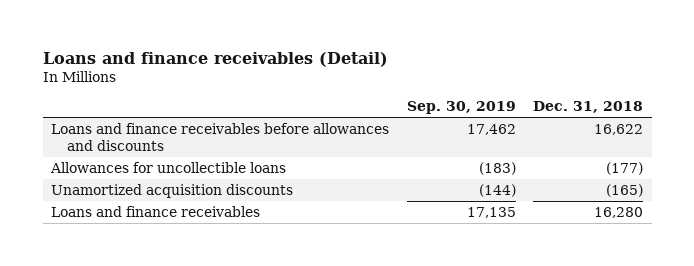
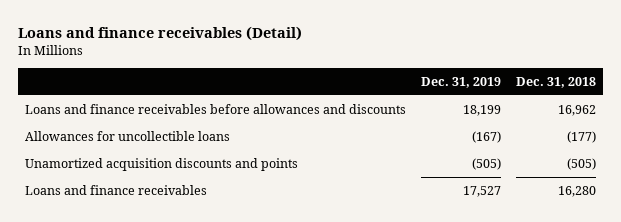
[406,101,516,115] Sep. 30, 2019 -> none
none -> [420,76,501,88] Dec. 31, 2019
[593,123,643,135] 16,622 -> [557,104,596,116] 16,962
[51,183,294,198] Unamortized acquisition discounts -> [25,157,299,171] Unamortized acquisition discounts and points
[605,183,643,197] (165) -> [566,157,596,170] (505)

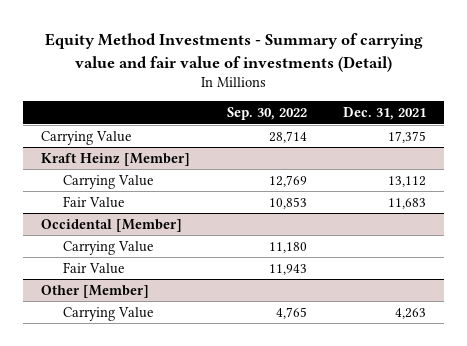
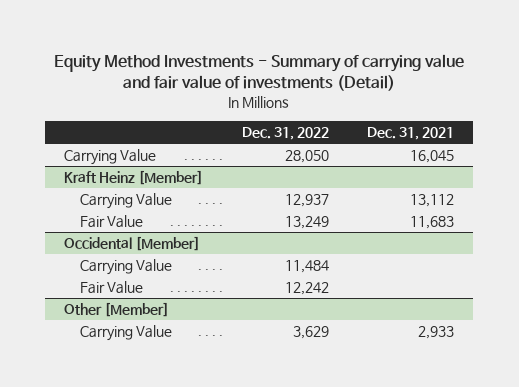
[226,107,307,121] Sep. 30, 2022 -> none
none -> [241,127,329,141] Dec. 31, 2022
[387,130,426,143] 17,375 -> [410,150,455,164] 16,045
[394,307,426,319] 4,263 -> [418,326,455,340] 2,933

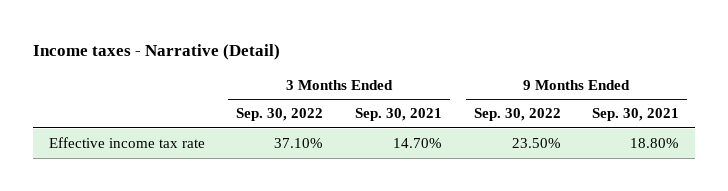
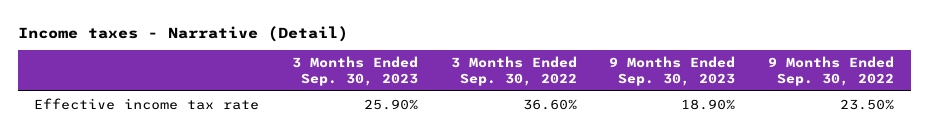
[354,108,442,122] Sep. 30, 2021 -> none
[592,108,680,122] Sep. 30, 2021 -> none
none -> [291,56,418,86] 3 Months Ended Sep. 30, 2023
none -> [609,56,736,86] 9 Months Ended Sep. 30, 2023
[274,138,324,149] 37.10% -> [522,99,577,111] 36.60%

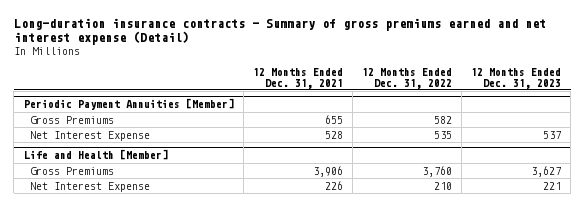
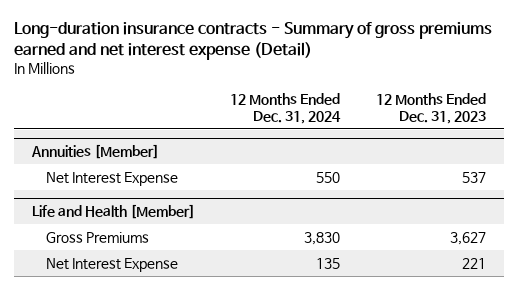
[252,67,343,89] 12 Months Ended Dec. 31, 2021 -> none
[361,67,452,89] 12 Months Ended Dec. 31, 2022 -> none
none -> [230,92,342,125] 12 Months Ended Dec. 31, 2024
[30,115,115,124] Gross Premiums -> none
[23,98,234,111] Periodic Payment Annuities [Member] -> [30,144,159,160] Annuities [Member]

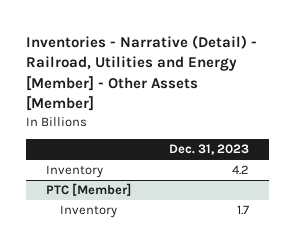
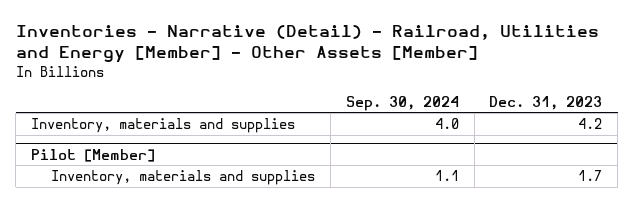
none -> [345,95,459,111] Sep. 30, 2024
[45,165,103,179] Inventory -> [31,117,296,133] Inventory, materials and supplies
[45,183,131,197] PTC [Member] -> [31,148,156,162] Pilot [Member]
[60,205,118,219] Inventory -> [51,169,316,185] Inventory, materials and supplies

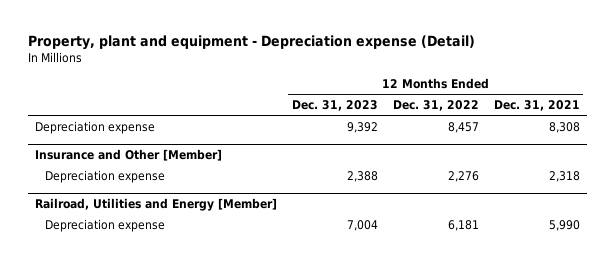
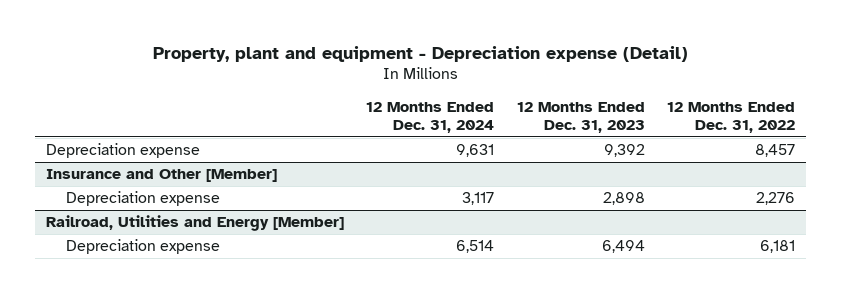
[493,100,580,112] Dec. 31, 2021 -> none
none -> [366,101,495,134] 12 Months Ended Dec. 31, 2024
[347,170,379,182] 2,388 -> [602,192,645,206] 2,898
[347,219,379,231] 7,004 -> [601,240,645,254] 6,494

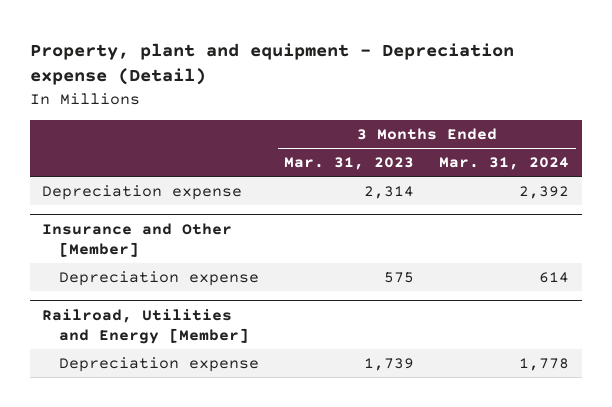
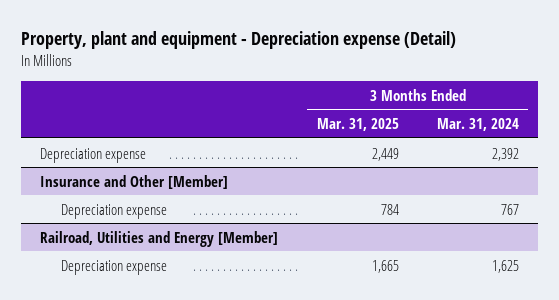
[283,157,414,171] Mar. 31, 2023 -> none
none -> [316,117,399,131] Mar. 31, 2025
[539,271,570,283] 614 -> [500,203,519,215] 767
[519,357,570,371] 1,778 -> [491,259,519,273] 1,625

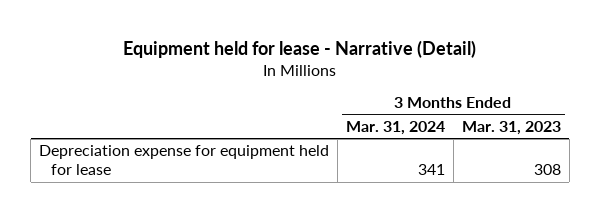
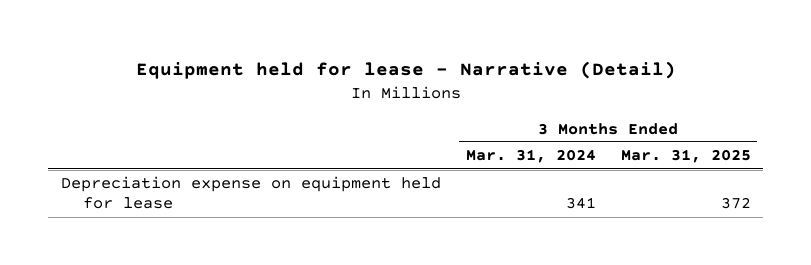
[461,120,561,135] Mar. 31, 2023 -> none
none -> [620,149,751,164] Mar. 31, 2025
[39,145,330,176] Depreciation expense for equipment held for lease -> [60,176,441,210] Depreciation expense on equipment held for lease

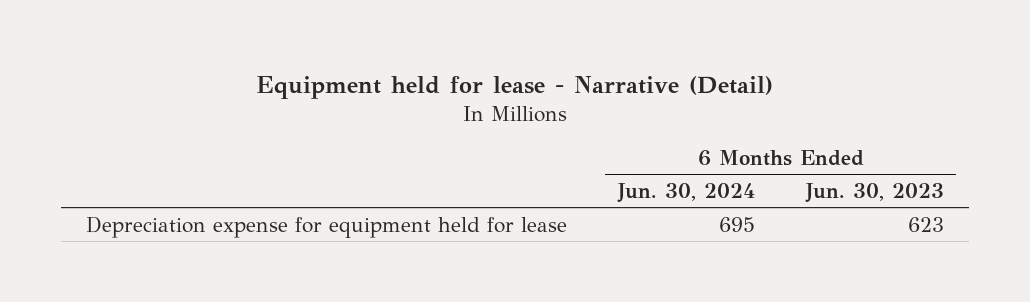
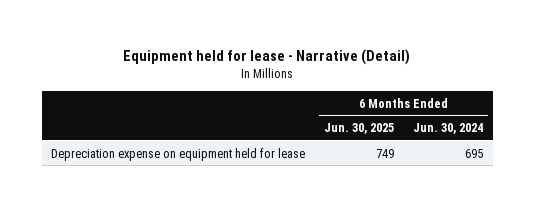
[804,182,944,203] Jun. 30, 2023 -> none
none -> [324,122,395,134] Jun. 30, 2025
[86,215,568,238] Depreciation expense for equipment held for lease -> [51,147,306,161] Depreciation expense on equipment held for lease

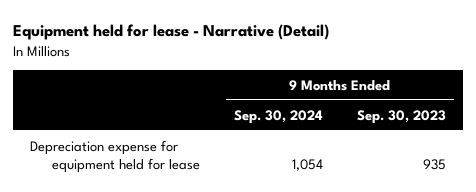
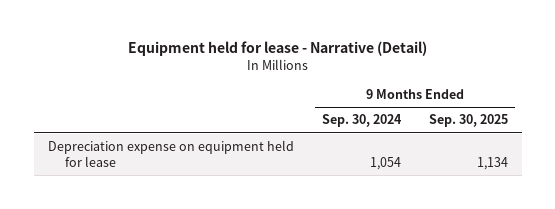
[356,109,446,124] Sep. 30, 2023 -> none
none -> [428,114,508,128] Sep. 30, 2025
[30,139,201,174] Depreciation expense for equipment held for lease -> [47,140,294,167] Depreciation expense on equipment held for lease

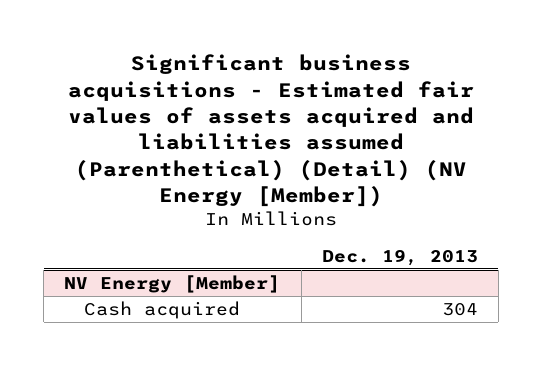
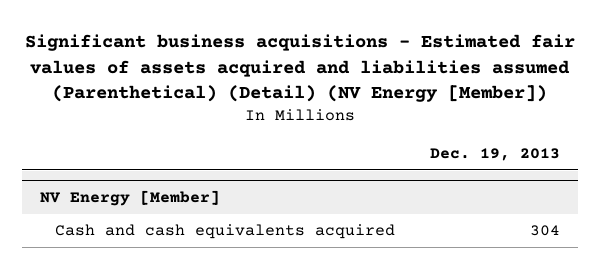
[83,301,240,320] Cash acquired -> [54,224,395,240] Cash and cash equivalents acquired

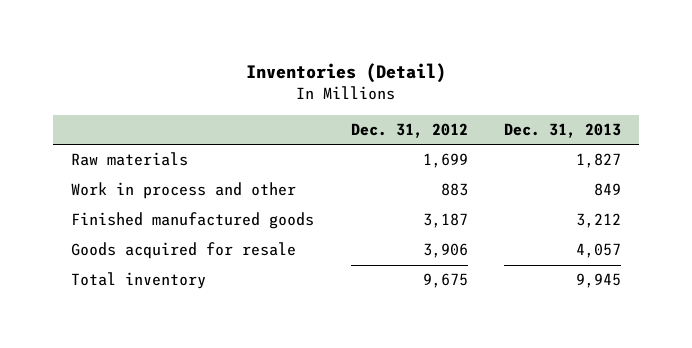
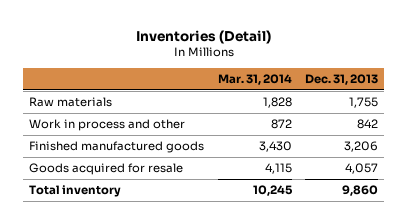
[350,123,468,139] Dec. 31, 2012 -> none
none -> [217,73,292,85] Mar. 31, 2014
[576,153,622,169] 1,827 -> [348,97,378,109] 1,755
[594,183,622,197] 849 -> [356,119,378,130] 842
[576,213,622,229] 3,212 -> [343,141,378,153] 3,206
[576,273,622,289] 9,945 -> [341,185,378,197] 9,860

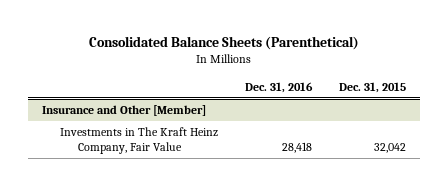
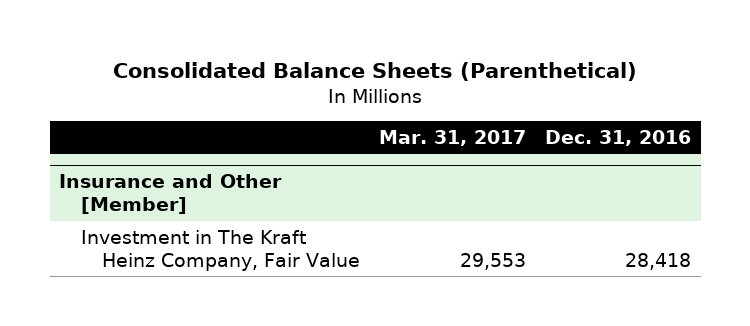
[339,81,407,93] Dec. 31, 2015 -> none
none -> [379,129,527,146] Mar. 31, 2017
[60,127,219,155] Investments in The Kraft Heinz Company, Fair Value -> [80,229,361,271] Investment in The Kraft Heinz Company, Fair Value

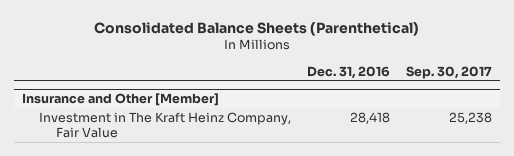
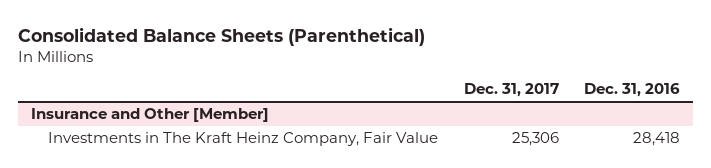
[406,65,493,79] Sep. 30, 2017 -> none
none -> [463,83,559,98] Dec. 31, 2017
[38,111,291,139] Investment in The Kraft Heinz Company, Fair Value -> [48,132,439,147] Investments in The Kraft Heinz Company, Fair Value

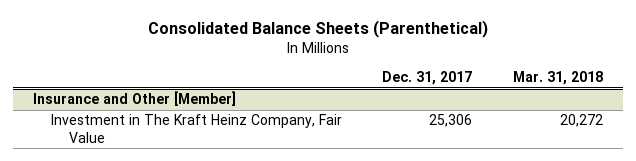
[584,83,681,98] Dec. 31, 2016 -> none
none -> [512,71,603,86] Mar. 31, 2018
[48,132,439,147] Investments in The Kraft Heinz Company, Fair Value -> [51,114,343,143] Investment in The Kraft Heinz Company, Fair Value

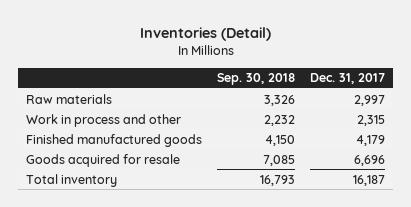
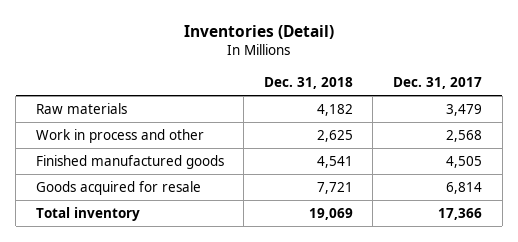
[217,73,296,86] Sep. 30, 2018 -> none
none -> [263,77,353,90] Dec. 31, 2018
[354,94,386,106] 2,997 -> [445,104,482,117] 3,479
[357,114,386,126] 2,315 -> [445,130,482,143] 2,568
[356,134,386,146] 4,179 -> [445,156,482,169] 4,505
[354,154,386,166] 6,696 -> [445,182,482,195] 6,814
[353,174,386,186] 16,187 -> [437,208,482,221] 17,366

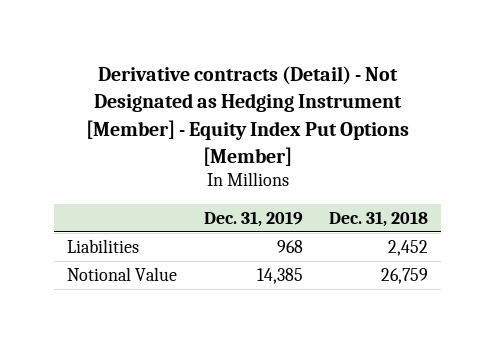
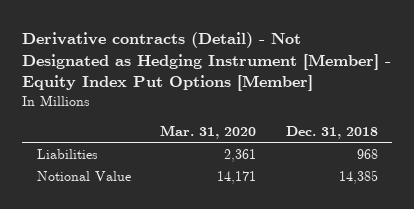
[203,210,303,227] Dec. 31, 2019 -> none
none -> [160,125,257,140] Mar. 31, 2020
[388,239,429,256] 2,452 -> [356,148,378,159] 968
[381,267,429,284] 26,759 -> [338,169,378,184] 14,385

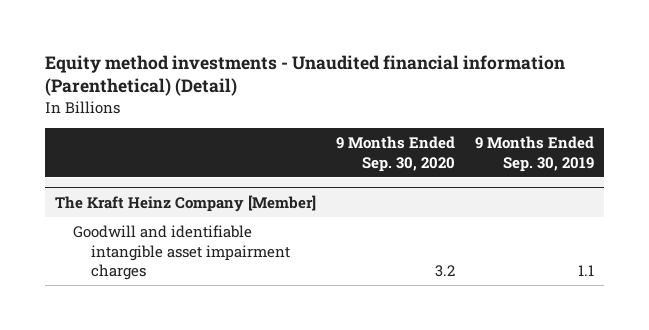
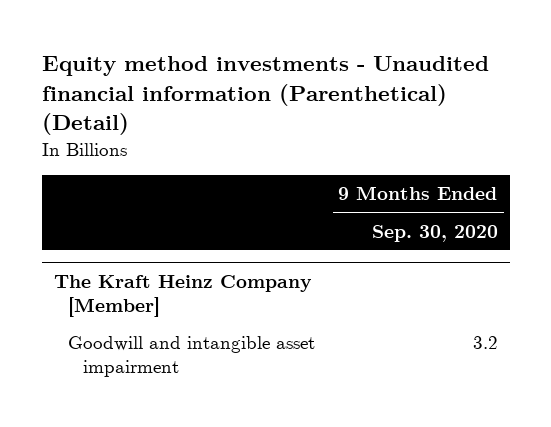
[474,136,594,172] 9 Months Ended Sep. 30, 2019 -> none
[72,225,290,281] Goodwill and identifiable intangible asset impairment charges -> [68,336,316,378] Goodwill and intangible asset impairment

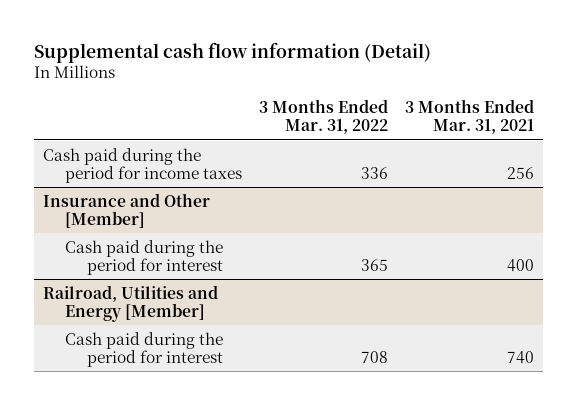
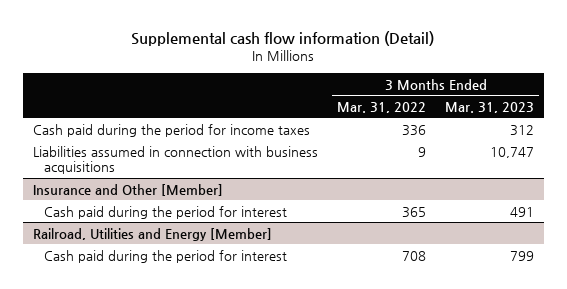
[405,99,535,135] 3 Months Ended Mar. 31, 2021 -> none
none -> [445,101,535,113] Mar. 31, 2023
none -> [32,145,318,174] Liabilities assumed in connection with business acquisitions

